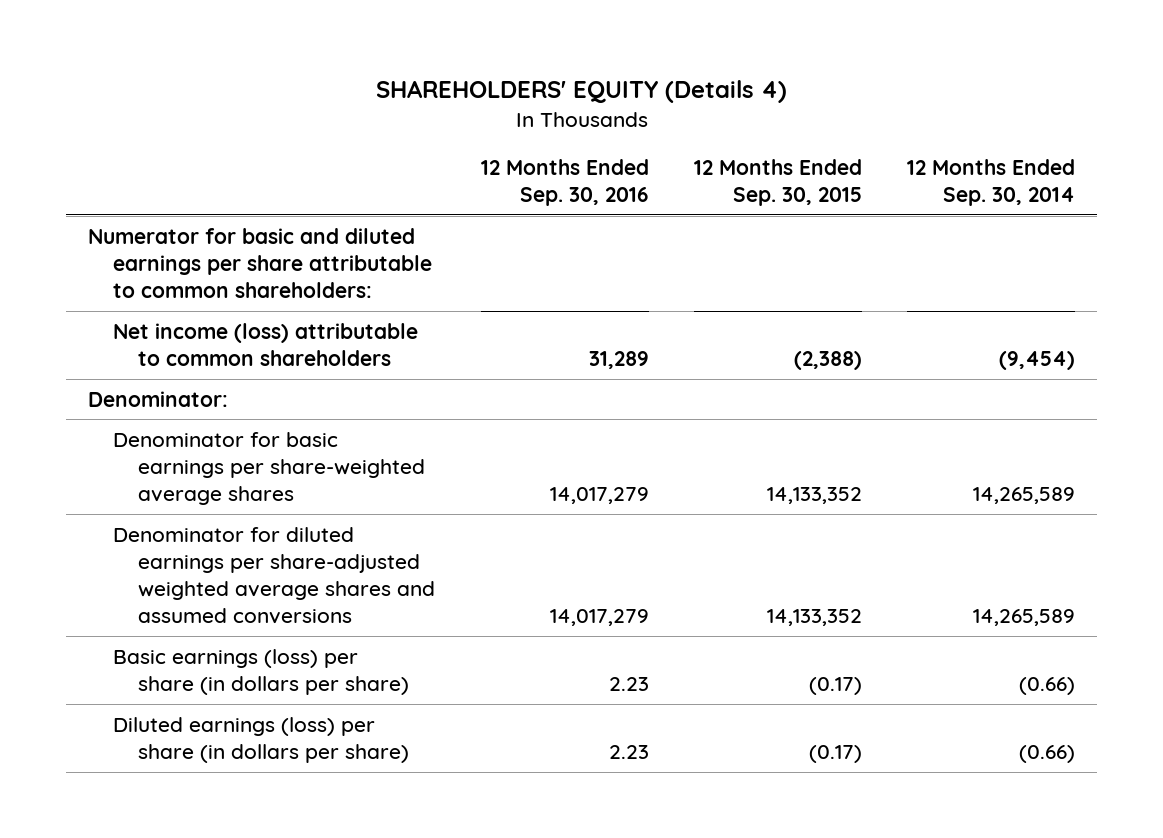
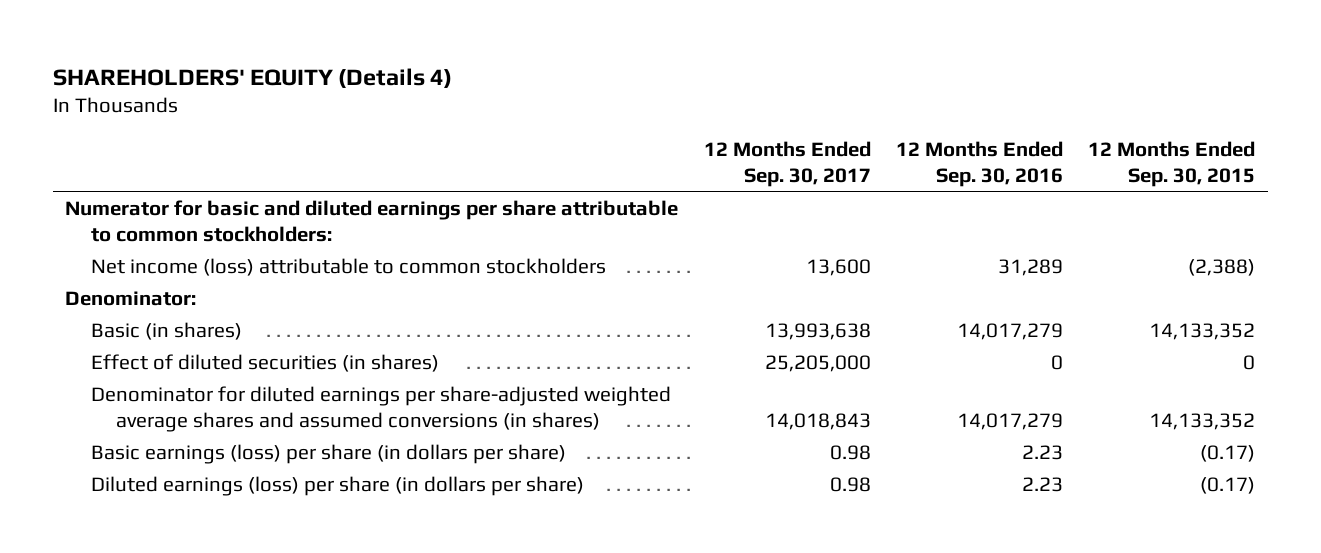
[906,159,1075,207] 12 Months Ended Sep. 30, 2014 -> none
none -> [703,140,871,187] 12 Months Ended Sep. 30, 2017
[88,227,433,298] Numerator for basic and diluted earnings per share attributable to common shareholders: -> [65,199,679,242] Numerator for basic and diluted earnings per share attributable to common stockholders:
[113,322,419,366] Net income (loss) attributable to common shareholders -> [90,257,606,276] Net income (loss) attributable to common stockholders
[113,431,426,505] Denominator for basic earnings per share-weighted average shares -> [90,321,242,340] Basic (in shares)
none -> [90,353,439,372] Effect of diluted securities (in shares)
[113,526,436,625] Denominator for diluted earnings per share-adjusted weighted average shares and assumed conversions -> [90,385,671,432] Denominator for diluted earnings per share-adjusted weighted average shares and assumed conversions (in shares)

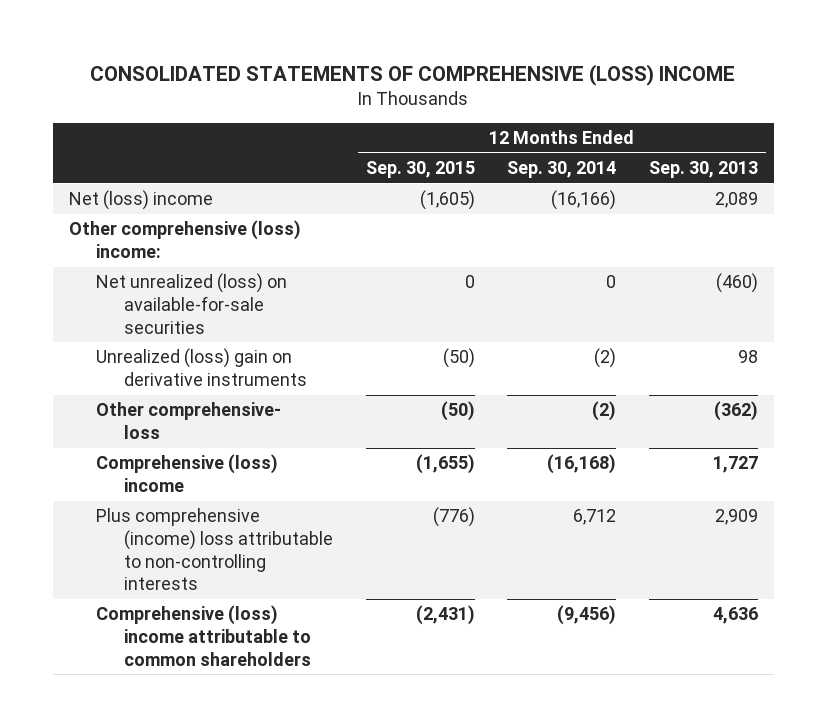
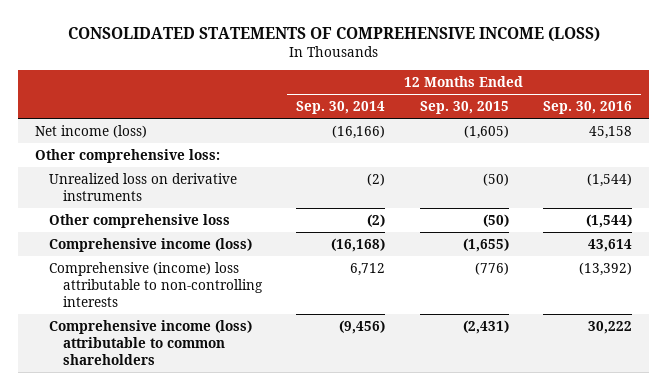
[90,63,736,86] CONSOLIDATED STATEMENTS OF COMPREHENSIVE (LOSS) INCOME -> [67,26,600,42] CONSOLIDATED STATEMENTS OF COMPREHENSIVE INCOME (LOSS)
[648,161,758,179] Sep. 30, 2013 -> none
none -> [543,101,633,115] Sep. 30, 2016
[96,273,288,334] Net unrealized (loss) on available-for-sale securities -> none
[68,190,213,211] Net (loss) income -> [35,124,148,138] Net income (loss)
[68,220,301,259] Other comprehensive (loss) income: -> [35,148,221,163] Other comprehensive loss:
[96,348,308,387] Unrealized (loss) gain on derivative instruments -> [49,172,238,201] Unrealized loss on derivative instruments
[96,402,282,440] Other comprehensive- loss -> [49,213,231,228] Other comprehensive loss
[96,454,279,493] Comprehensive (loss) income -> [49,237,253,252] Comprehensive income (loss)
[96,508,334,591] Plus comprehensive (income) loss attributable to non-controlling interests -> [49,261,263,308] Comprehensive (income) loss attributable to non-controlling interests
[96,605,312,666] Comprehensive (loss) income attributable to common shareholders -> [49,319,253,366] Comprehensive income (loss) attributable to common shareholders

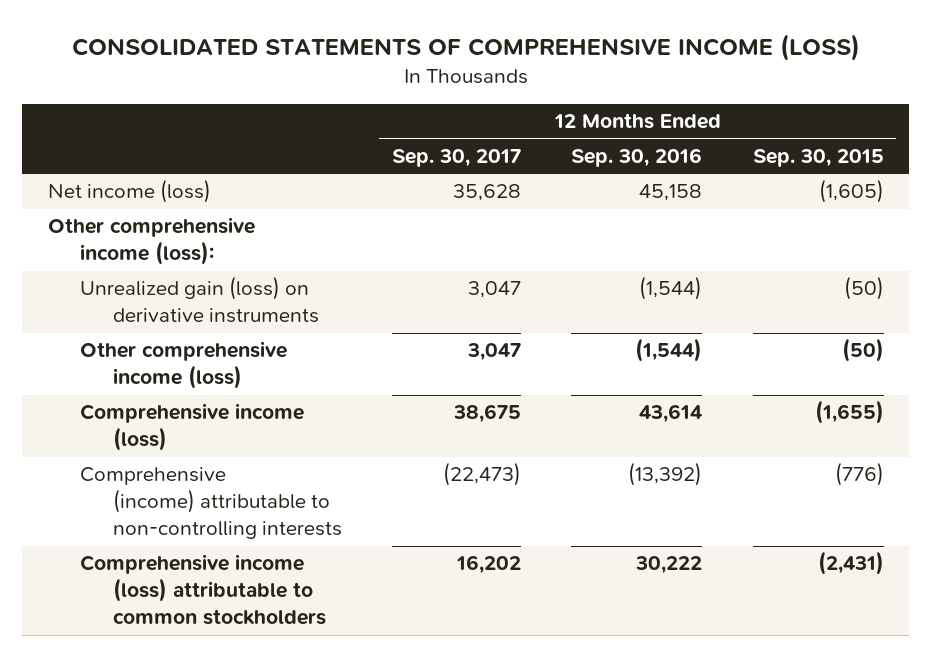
[296,101,386,115] Sep. 30, 2014 -> none
none -> [392,148,522,167] Sep. 30, 2017
[35,148,221,163] Other comprehensive loss: -> [47,217,255,266] Other comprehensive income (loss):
[49,172,238,201] Unrealized loss on derivative instruments -> [80,276,319,324] Unrealized gain (loss) on derivative instruments
[49,213,231,228] Other comprehensive loss -> [80,341,288,390] Other comprehensive income (loss)
[49,261,263,308] Comprehensive (income) loss attributable to non-controlling interests -> [80,467,342,540] Comprehensive (income) attributable to non-controlling interests
[49,319,253,366] Comprehensive income (loss) attributable to common shareholders -> [80,554,326,626] Comprehensive income (loss) attributable to common stockholders

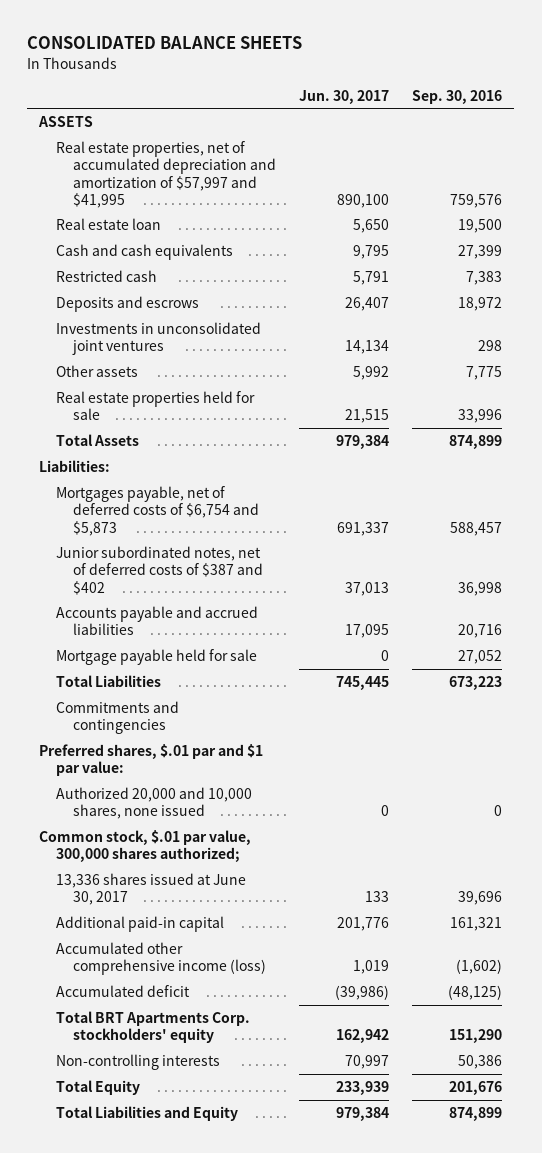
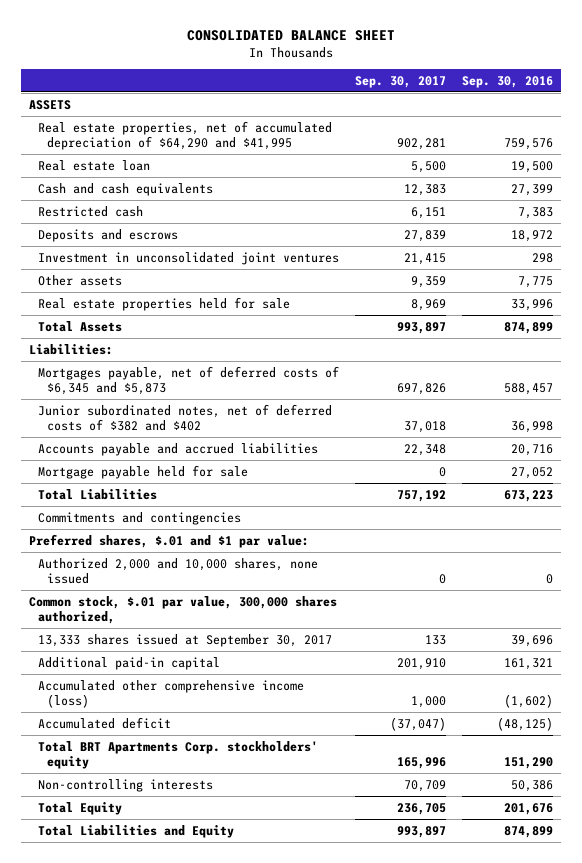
[27,36,303,50] CONSOLIDATED BALANCE SHEETS -> [186,29,395,41] CONSOLIDATED BALANCE SHEET
[299,89,390,104] Jun. 30, 2017 -> none
none -> [354,75,446,88] Sep. 30, 2017
[55,141,276,208] Real estate properties, net of accumulated depreciation and amortization of $57,997 and $41,995 -> [37,120,332,151] Real estate properties, net of accumulated depreciation of $64,290 and $41,995
[55,322,261,356] Investments in unconsolidated joint ventures -> [37,251,339,265] Investment in unconsolidated joint ventures
[55,486,259,536] Mortgages payable, net of deferred costs of $6,754 and $5,873 -> [37,365,339,396] Mortgages payable, net of deferred costs of $6,345 and $5,873
[55,546,263,595] Junior subordinated notes, net of deferred costs of $387 and $402 -> [37,403,332,432] Junior subordinated notes, net of deferred costs of $382 and $402
[39,744,264,777] Preferred shares, $.01 par and $1 par value: -> [28,533,309,548] Preferred shares, $.01 and $1 par value:
[55,787,252,820] Authorized 20,000 and 10,000 shares, none issued -> [37,557,318,585] Authorized 2,000 and 10,000 shares, none issued
[39,830,252,863] Common stock, $.01 par value, 300,000 shares authorized; -> [28,595,337,625] Common stock, $.01 par value, 300,000 shares authorized,
[55,873,246,906] 13,336 shares issued at June 30, 2017 -> [37,633,332,647] 13,333 shares issued at September 30, 2017

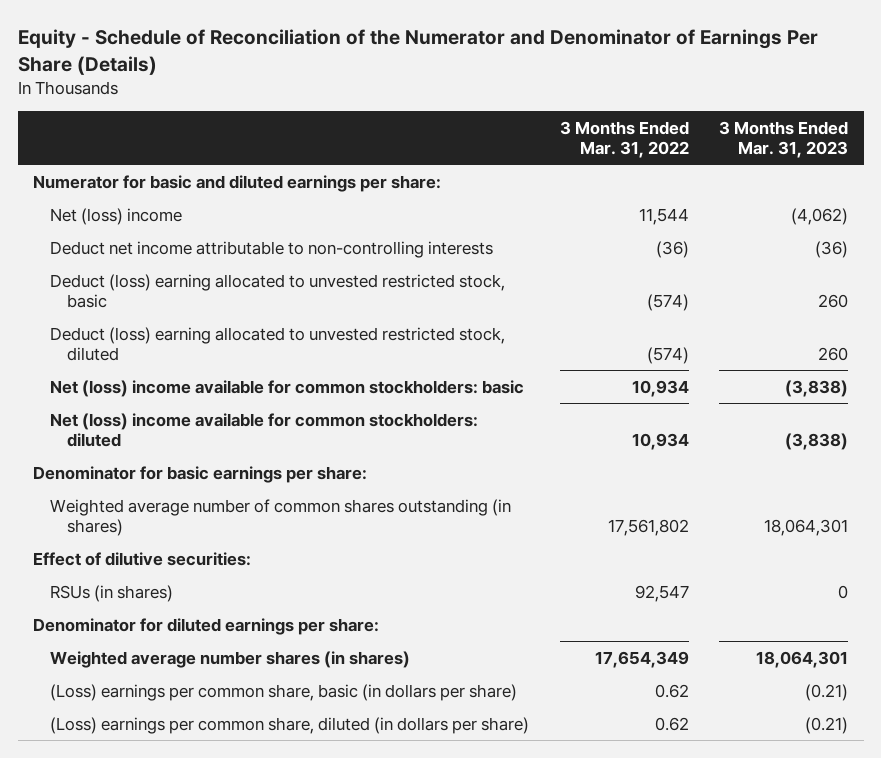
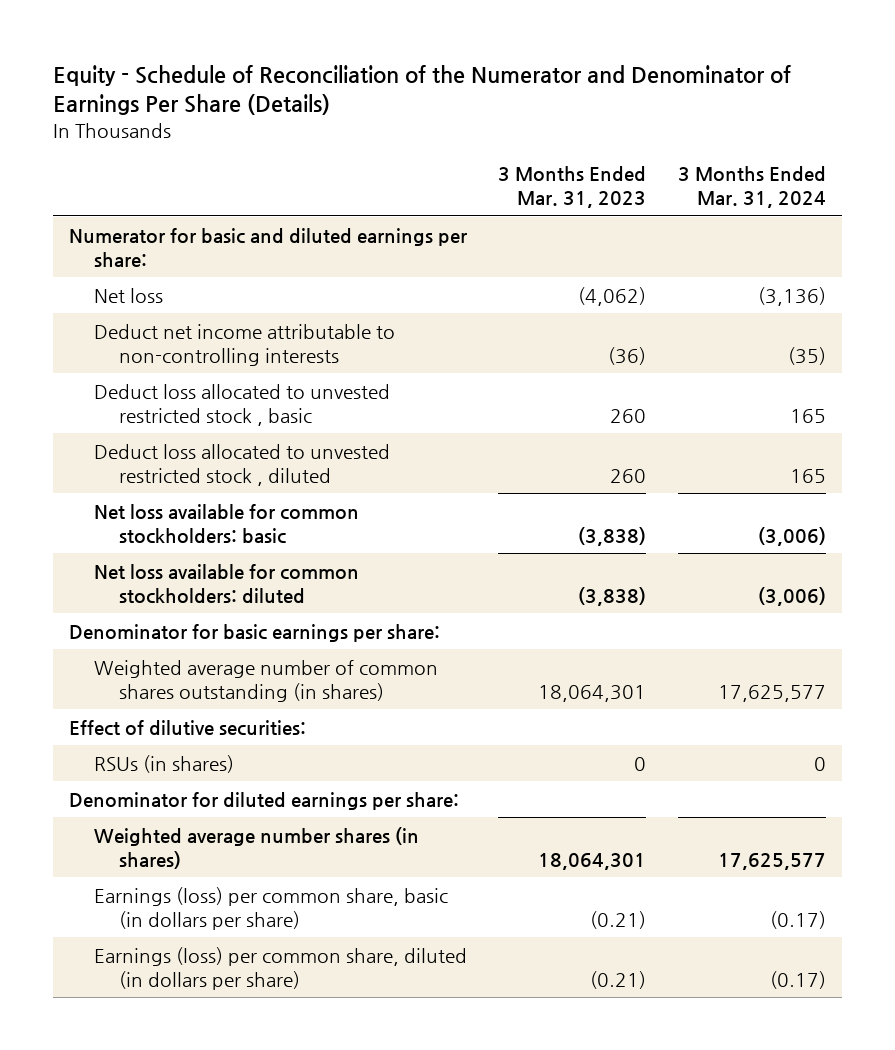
[559,120,689,159] 3 Months Ended Mar. 31, 2022 -> none
none -> [678,166,827,209] 3 Months Ended Mar. 31, 2024
[50,207,183,225] Net (loss) income -> [93,287,163,303] Net loss
[50,273,506,309] Deduct (loss) earning allocated to unvested restricted stock, basic -> [93,383,390,426] Deduct loss allocated to unvested restricted stock , basic
[50,326,506,362] Deduct (loss) earning allocated to unvested restricted stock, diluted -> [93,443,390,486] Deduct loss allocated to unvested restricted stock , diluted
[50,379,525,397] Net (loss) income available for common stockholders: basic -> [93,503,359,544] Net loss available for common stockholders: basic
[50,412,479,448] Net (loss) income available for common stockholders: diluted -> [93,563,359,604] Net loss available for common stockholders: diluted
[50,683,518,701] (Loss) earnings per common share, basic (in dollars per share) -> [93,886,448,930] Earnings (loss) per common share, basic (in dollars per share)
[50,716,530,734] (Loss) earnings per common share, diluted (in dollars per share) -> [93,946,467,990] Earnings (loss) per common share, diluted (in dollars per share)

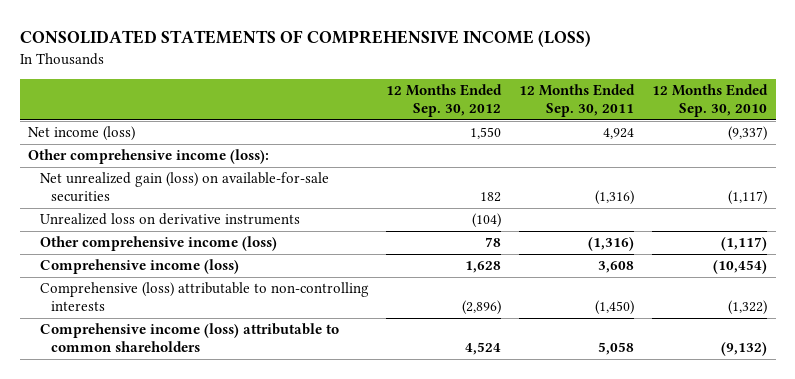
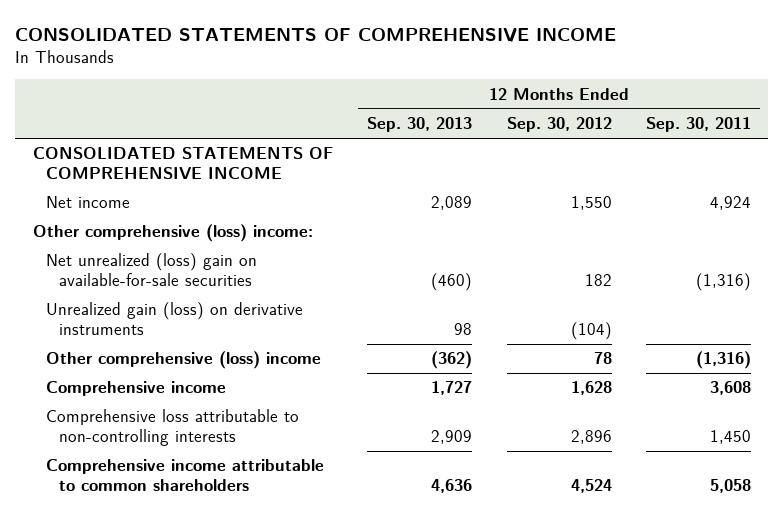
[19,30,591,48] CONSOLIDATED STATEMENTS OF COMPREHENSIVE INCOME (LOSS) -> [15,27,617,43] CONSOLIDATED STATEMENTS OF COMPREHENSIVE INCOME
[651,84,768,118] 12 Months Ended Sep. 30, 2010 -> none
none -> [367,117,473,133] Sep. 30, 2013
none -> [32,147,333,180] CONSOLIDATED STATEMENTS OF COMPREHENSIVE INCOME
[28,126,136,142] Net income (loss) -> [45,196,130,209] Net income
[28,149,270,165] Other comprehensive income (loss): -> [32,224,313,243] Other comprehensive (loss) income:
[39,172,329,203] Net unrealized gain (loss) on available-for-sale securities -> [45,253,257,287] Net unrealized (loss) gain on available-for-sale securities
[39,213,300,226] Unrealized loss on derivative instruments -> [45,302,303,336] Unrealized gain (loss) on derivative instruments
[39,236,277,252] Other comprehensive income (loss) -> [45,351,321,370] Other comprehensive (loss) income
[39,259,239,275] Comprehensive income (loss) -> [45,381,226,397] Comprehensive income
[39,282,369,312] Comprehensive (loss) attributable to non-controlling interests -> [45,409,299,447] Comprehensive loss attributable to non-controlling interests
[462,300,502,316] (2,896) -> [570,430,612,445] 2,896
[595,300,635,316] (1,450) -> [709,430,751,445] 1,450
[39,323,339,353] Comprehensive income (loss) attributable to common shareholders -> [45,459,324,492] Comprehensive income attributable to common shareholders

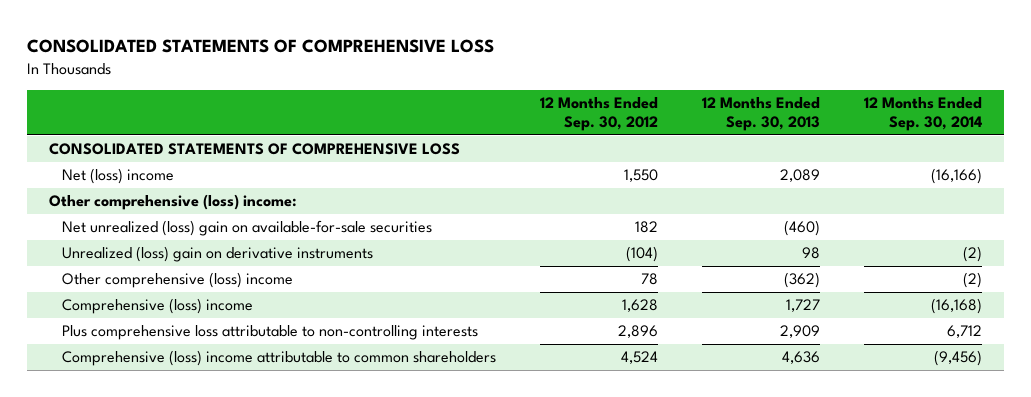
[15,27,617,43] CONSOLIDATED STATEMENTS OF COMPREHENSIVE INCOME -> [27,39,495,54] CONSOLIDATED STATEMENTS OF COMPREHENSIVE LOSS
[645,117,751,133] Sep. 30, 2011 -> none
none -> [863,97,982,132] 12 Months Ended Sep. 30, 2014
[32,147,333,180] CONSOLIDATED STATEMENTS OF COMPREHENSIVE INCOME -> [49,143,461,156] CONSOLIDATED STATEMENTS OF COMPREHENSIVE LOSS
[45,196,130,209] Net income -> [61,168,174,185] Net (loss) income
[45,302,303,336] Unrealized gain (loss) on derivative instruments -> [61,246,373,263] Unrealized (loss) gain on derivative instruments
[45,381,226,397] Comprehensive income -> [61,298,253,315] Comprehensive (loss) income
[45,409,299,447] Comprehensive loss attributable to non-controlling interests -> [61,325,478,341] Plus comprehensive loss attributable to non-controlling interests
[45,459,324,492] Comprehensive income attributable to common shareholders -> [61,350,496,367] Comprehensive (loss) income attributable to common shareholders

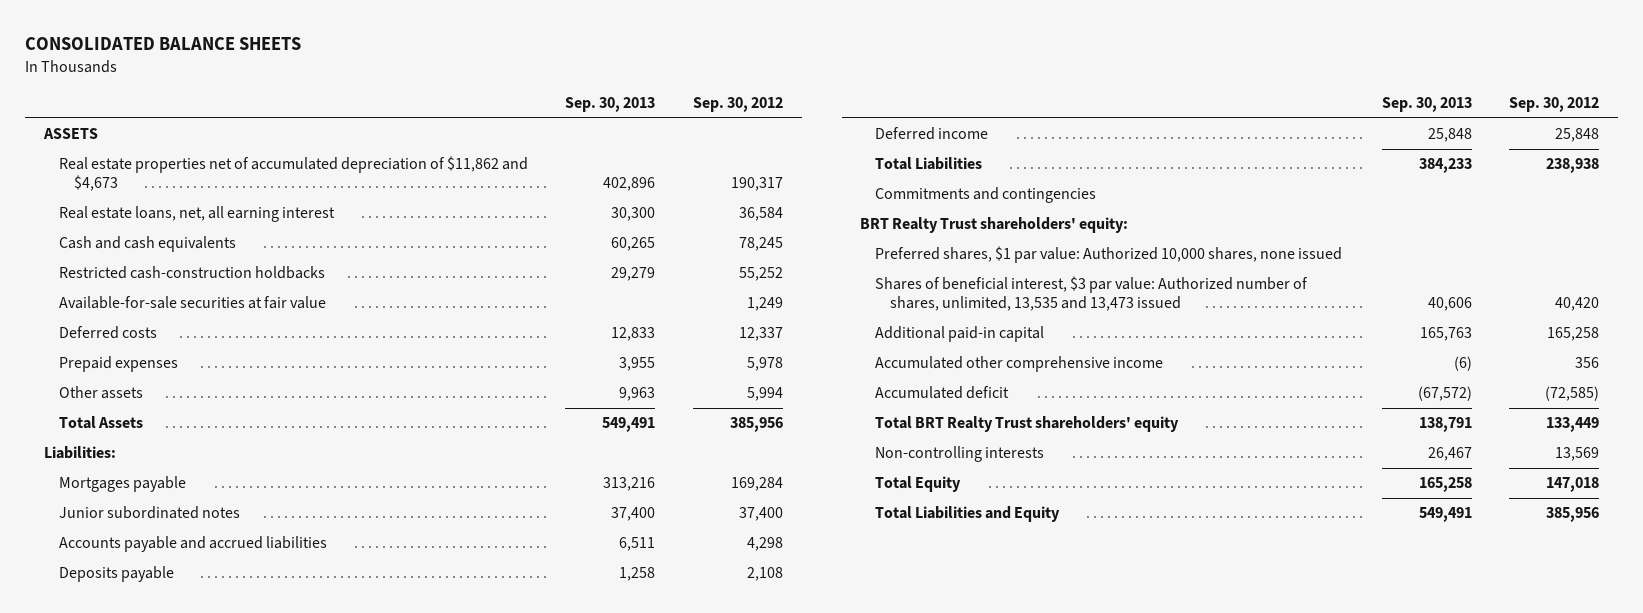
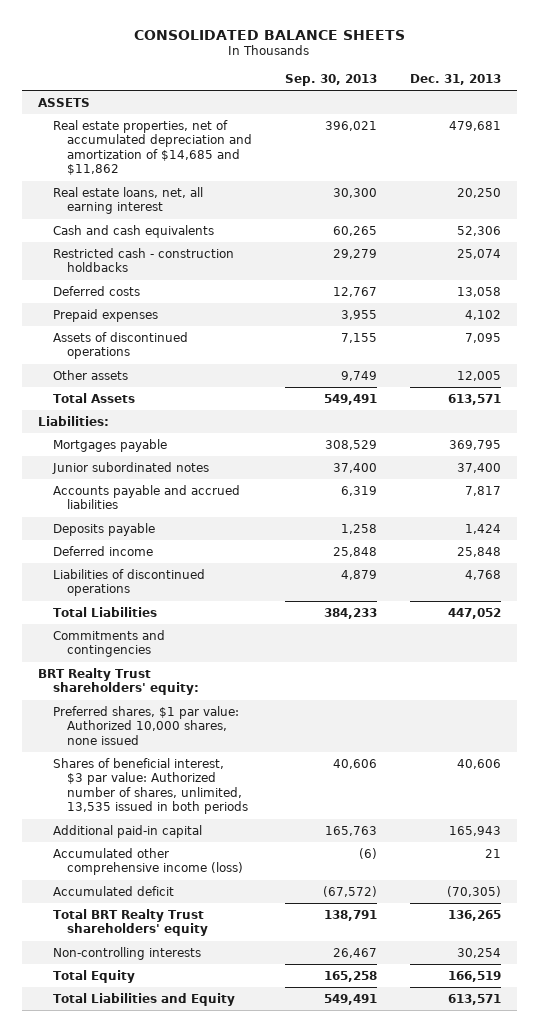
[692,97,783,113] Sep. 30, 2012 -> none
none -> [409,73,501,85] Dec. 31, 2013
[58,156,528,192] Real estate properties net of accumulated depreciation of $11,862 and $4,673 -> [52,119,253,176] Real estate properties, net of accumulated depreciation and amortization of $14,685 and $11,862
[603,177,656,192] 402,896 -> [325,120,378,131] 396,021
[58,296,326,310] Available-for-sale securities at fair value -> none
[58,266,325,280] Restricted cash-construction holdbacks -> [52,247,234,273] Restricted cash - construction holdbacks
[611,327,656,342] 12,833 -> [333,286,378,297] 12,767
none -> [52,331,188,360] Assets of discontinued operations
[619,387,656,402] 9,963 -> [341,370,378,381] 9,749
[603,477,656,492] 313,216 -> [325,439,378,450] 308,529
[619,537,656,552] 6,511 -> [341,485,378,496] 6,319
none -> [52,568,205,597] Liabilities of discontinued operations
[875,276,1309,312] Shares of beneficial interest, $3 par value: Authorized number of shares, unlimited, 13,535 and 13,473 issued -> [52,757,249,815] Shares of beneficial interest, $3 par value: Authorized number of shares, unlimited, 13,535 issued in both periods
[875,356,1164,373] Accumulated other comprehensive income -> [52,847,244,876] Accumulated other comprehensive income (loss)

